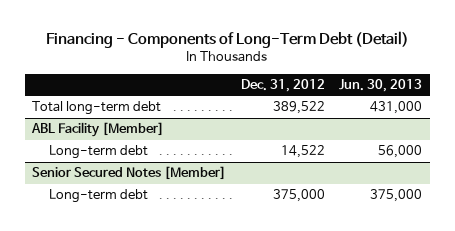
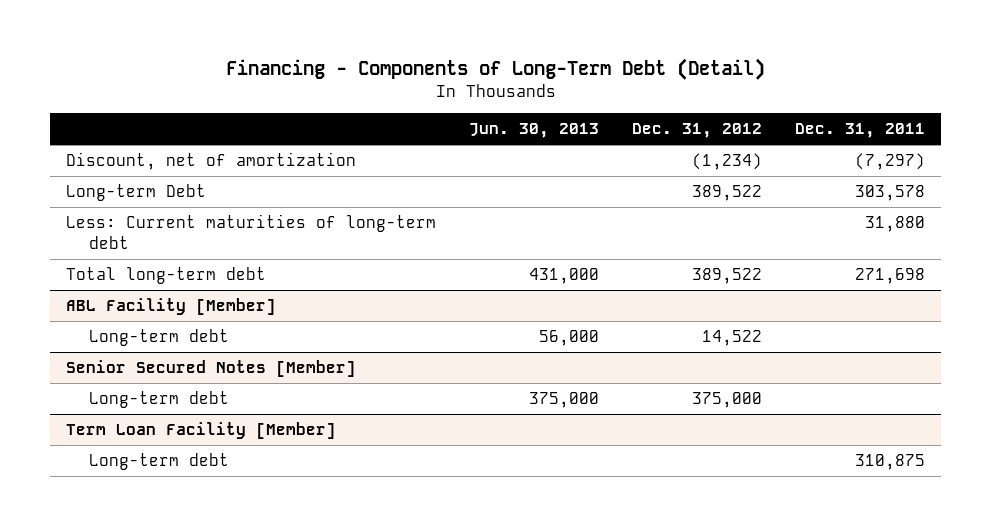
none -> [794,123,925,139] Dec. 31, 2011
none -> [66,152,357,171] Discount, net of amortization
none -> [66,184,207,202] Long-term Debt
none -> [66,214,437,249] Less: Current maturities of long-term debt
none -> [66,422,337,440] Term Loan Facility [Member]
none -> [89,453,230,471] Long-term debt

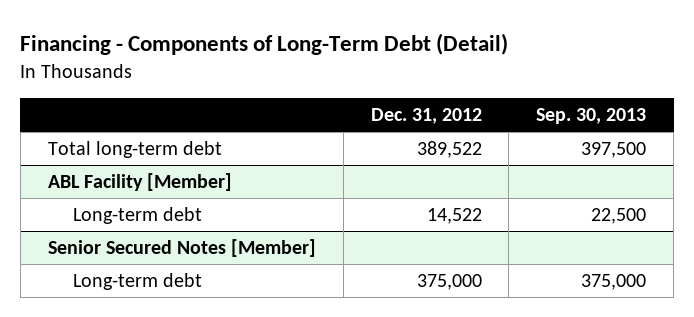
[469,123,600,139] Jun. 30, 2013 -> none
[794,123,925,139] Dec. 31, 2011 -> none
none -> [536,108,647,125] Sep. 30, 2013
[66,152,357,171] Discount, net of amortization -> none
[66,184,207,202] Long-term Debt -> none
[66,214,437,249] Less: Current maturities of long-term debt -> none
[66,422,337,440] Term Loan Facility [Member] -> none
[89,453,230,471] Long-term debt -> none

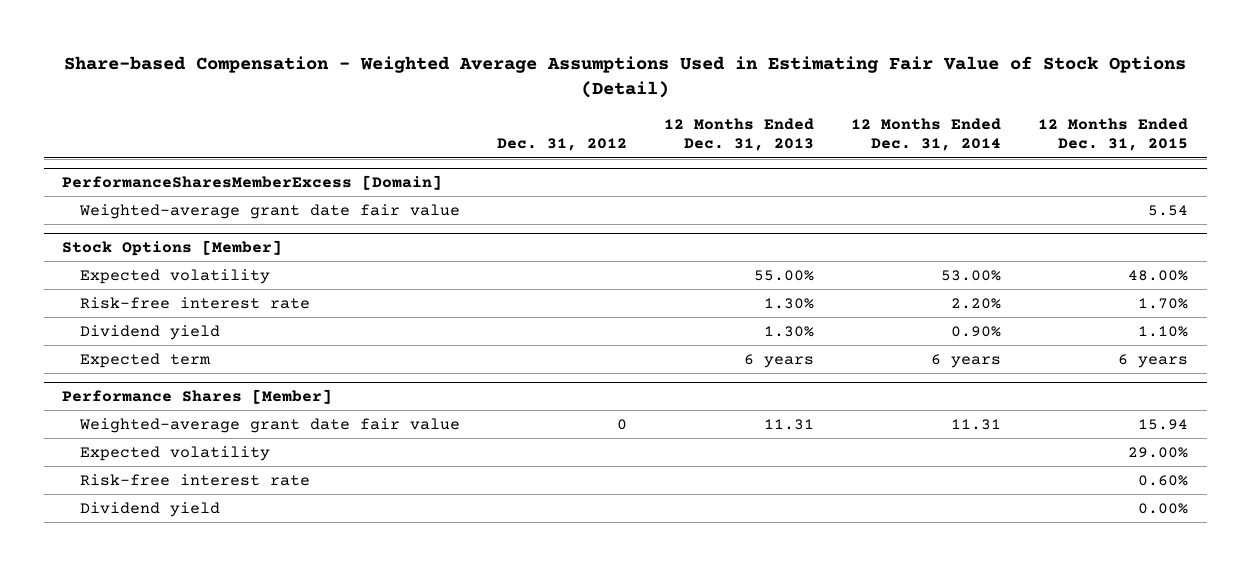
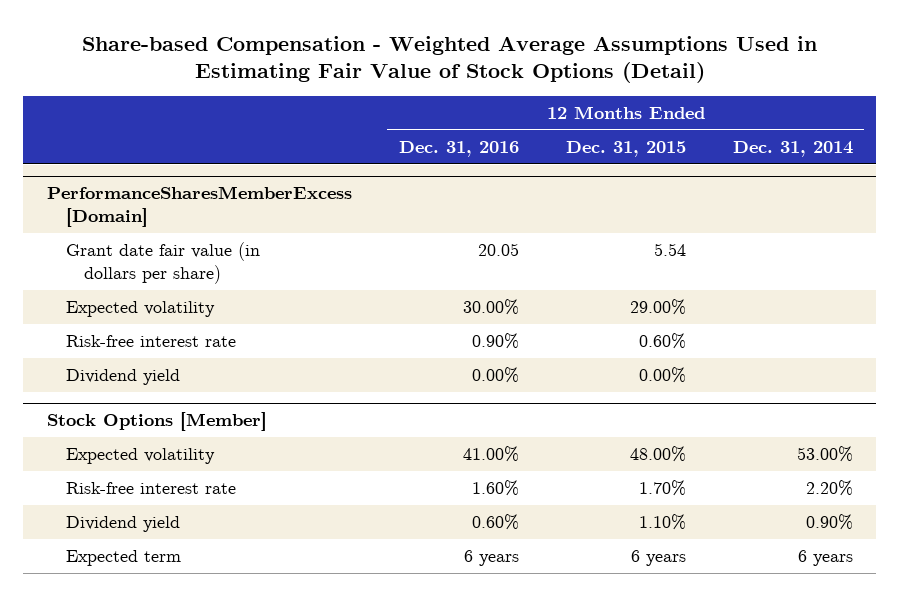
[496,138,627,152] Dec. 31, 2012 -> none
[664,118,815,152] 12 Months Ended Dec. 31, 2013 -> none
none -> [398,140,519,157] Dec. 31, 2016
[78,203,460,219] Weighted-average grant date fair value -> [65,242,260,284] Grant date fair value (in dollars per share)
none -> [65,301,215,318] Expected volatility
none -> [65,335,236,348] Risk-free interest rate
none -> [65,369,180,386] Dividend yield
[62,389,333,405] Performance Shares [Member] -> none
[78,417,460,433] Weighted-average grant date fair value -> none
[79,445,270,461] Expected volatility -> none
[79,473,310,486] Risk-free interest rate -> none
[79,501,220,517] Dividend yield -> none

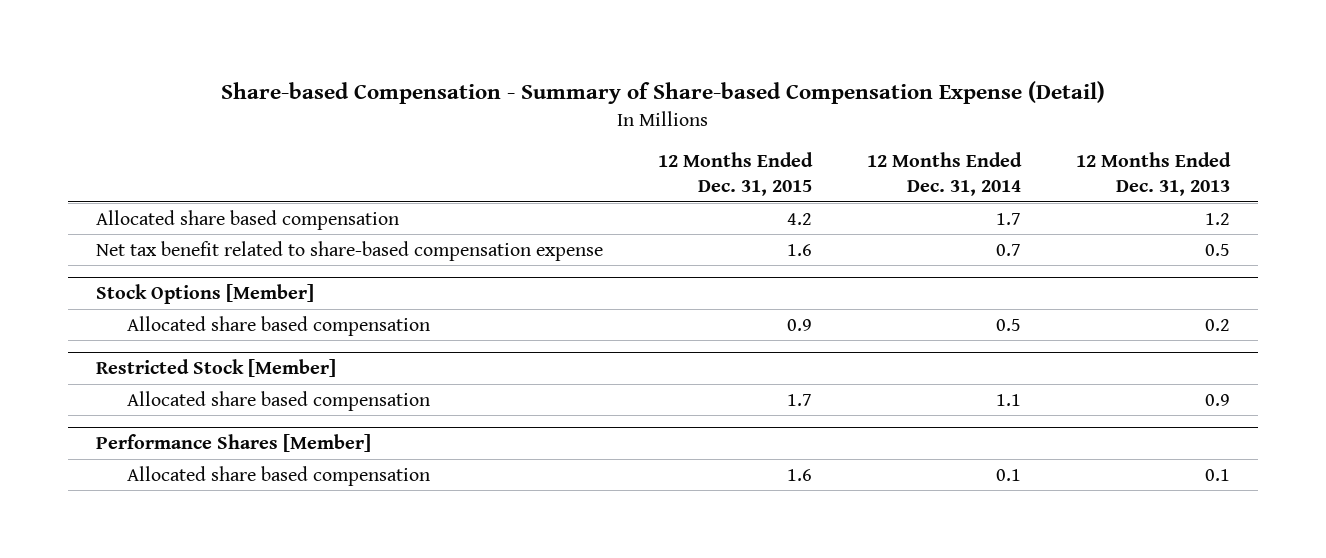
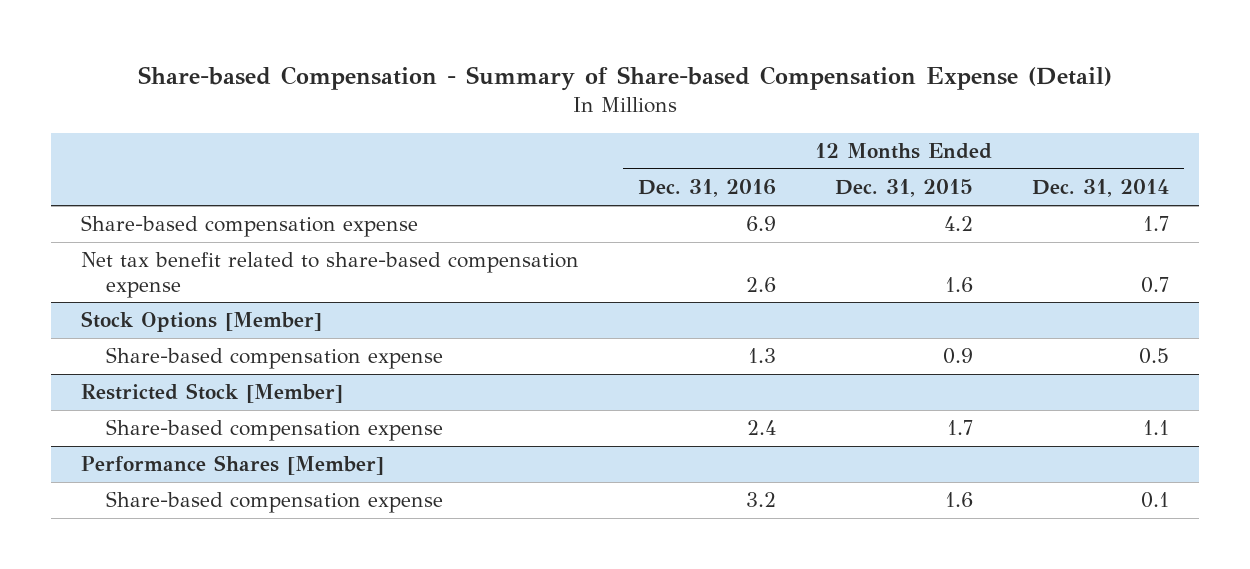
[1076,152,1232,197] 12 Months Ended Dec. 31, 2013 -> none
none -> [638,179,777,198] Dec. 31, 2016
[95,209,399,230] Allocated share based compensation -> [80,215,418,238] Share-based compensation expense
[127,315,431,336] Allocated share based compensation -> [106,347,444,370] Share-based compensation expense
[127,390,431,411] Allocated share based compensation -> [106,419,444,442] Share-based compensation expense
[127,465,431,486] Allocated share based compensation -> [106,491,444,514] Share-based compensation expense

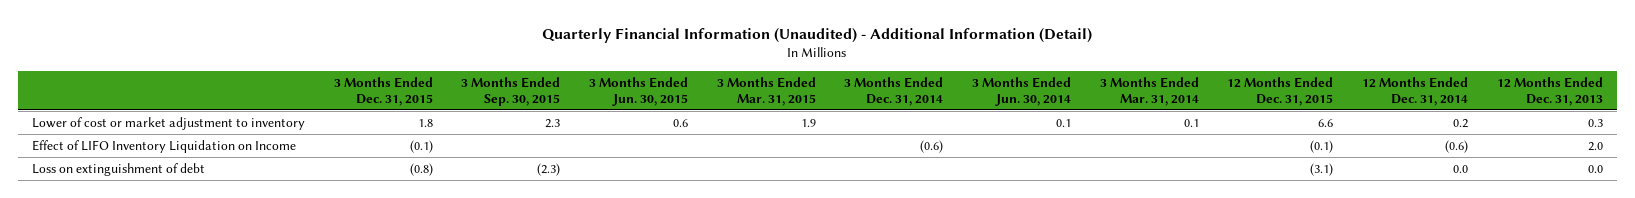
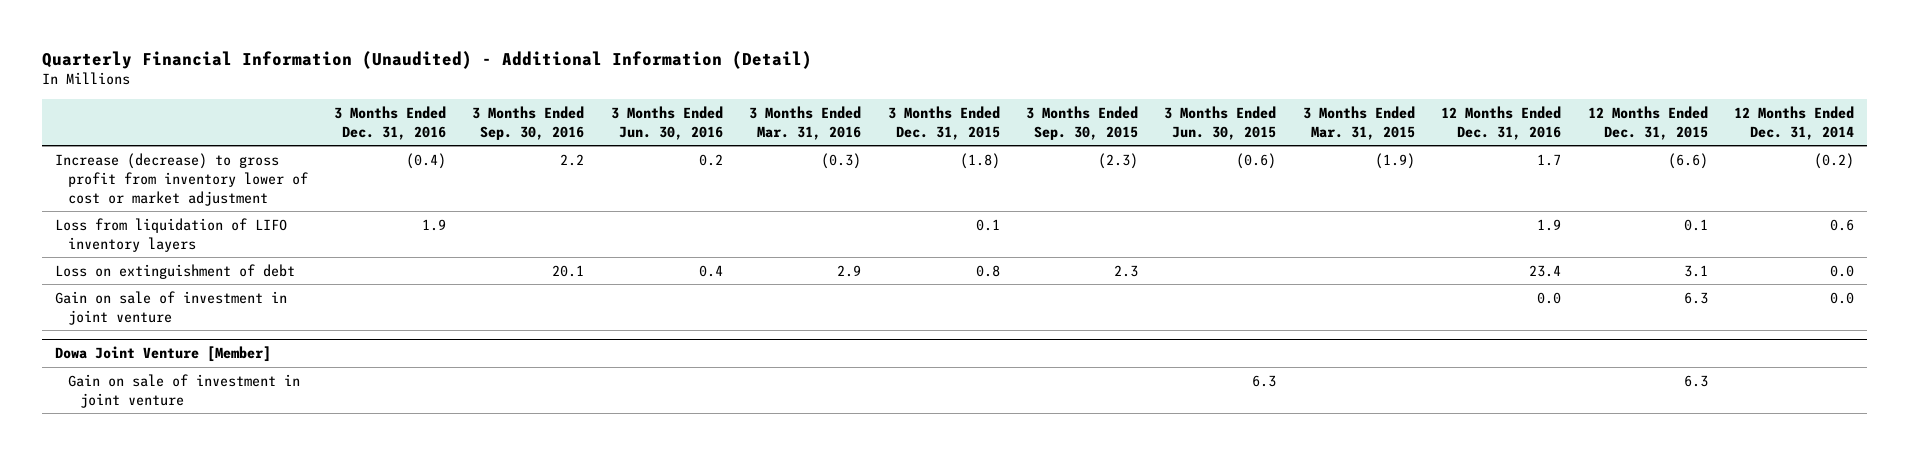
[844,76,944,106] 3 Months Ended Dec. 31, 2014 -> none
[972,76,1072,106] 3 Months Ended Jun. 30, 2014 -> none
[1099,76,1199,106] 3 Months Ended Mar. 31, 2014 -> none
[1496,76,1603,106] 12 Months Ended Dec. 31, 2013 -> none
none -> [334,105,447,140] 3 Months Ended Dec. 31, 2016
none -> [472,105,585,140] 3 Months Ended Sep. 30, 2016
none -> [610,105,723,140] 3 Months Ended Jun. 30, 2016
none -> [749,105,862,140] 3 Months Ended Mar. 31, 2016
none -> [1441,105,1562,140] 12 Months Ended Dec. 31, 2016
[32,116,306,130] Lower of cost or market adjustment to inventory -> [55,152,308,206] Increase (decrease) to gross profit from inventory lower of cost or market adjustment
[417,118,433,127] 1.8 -> [959,152,1000,169] (1.8)
[545,118,561,128] 2.3 -> [1097,152,1138,169] (2.3)
[673,118,689,127] 0.6 -> [1236,152,1277,169] (0.6)
[800,118,816,127] 1.9 -> [1374,152,1415,169] (1.9)
[1318,118,1334,127] 6.6 -> [1667,152,1708,169] (6.6)
[1453,118,1469,128] 0.2 -> [1813,152,1854,169] (0.2)
[32,139,297,153] Effect of LIFO Inventory Liquidation on Income -> [55,217,288,252] Loss from liquidation of LIFO inventory layers
[409,139,433,153] (0.1) -> [975,218,1000,231] 0.1
[1310,139,1334,153] (0.1) -> [1683,218,1708,231] 0.1
[1445,139,1469,153] (0.6) -> [1829,218,1854,231] 0.6
[409,162,433,176] (0.8) -> [975,264,1000,277] 0.8
[537,162,561,176] (2.3) -> [1113,264,1138,277] 2.3
[1310,162,1334,176] (3.1) -> [1683,264,1708,277] 3.1
none -> [55,290,288,325] Gain on sale of investment in joint venture
none -> [55,346,272,363] Dowa Joint Venture [Member]
none -> [67,373,300,408] Gain on sale of investment in joint venture

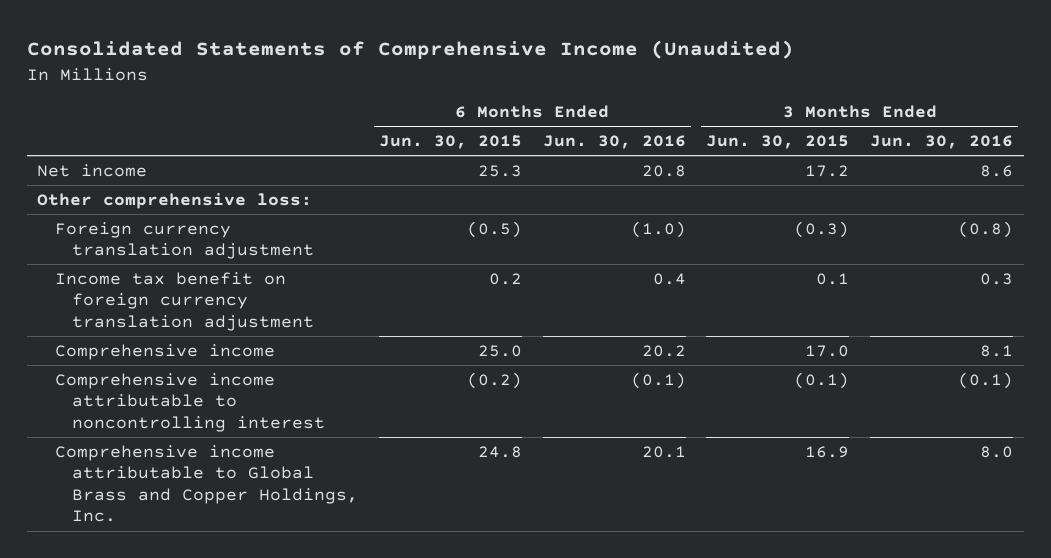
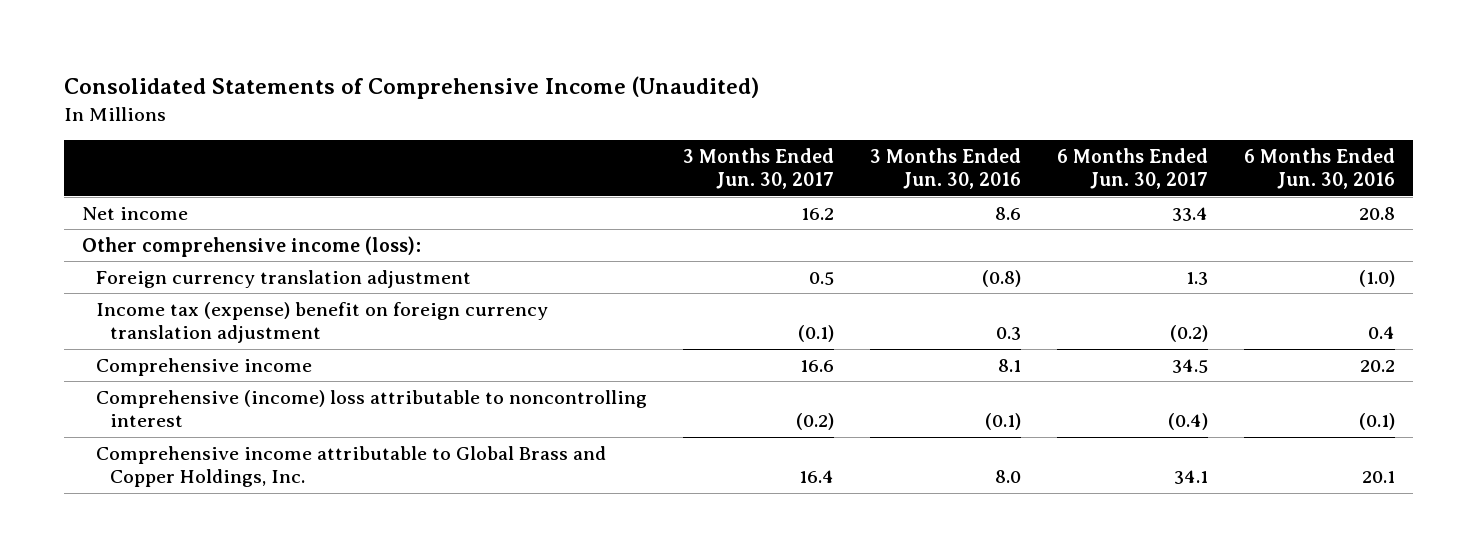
[378,135,522,150] Jun. 30, 2015 -> none
[706,135,850,150] Jun. 30, 2015 -> none
none -> [682,147,834,190] 3 Months Ended Jun. 30, 2017
none -> [1056,147,1208,190] 6 Months Ended Jun. 30, 2017
[37,192,313,209] Other comprehensive loss: -> [82,235,422,257] Other comprehensive income (loss):
[54,271,314,331] Income tax benefit on foreign currency translation adjustment -> [95,301,548,344] Income tax (expense) benefit on foreign currency translation adjustment
[54,372,325,432] Comprehensive income attributable to noncontrolling interest -> [95,389,647,428] Comprehensive (income) loss attributable to noncontrolling interest

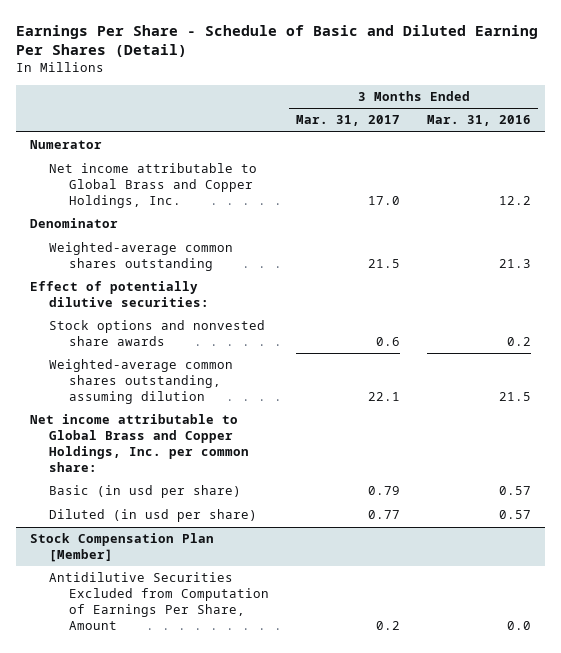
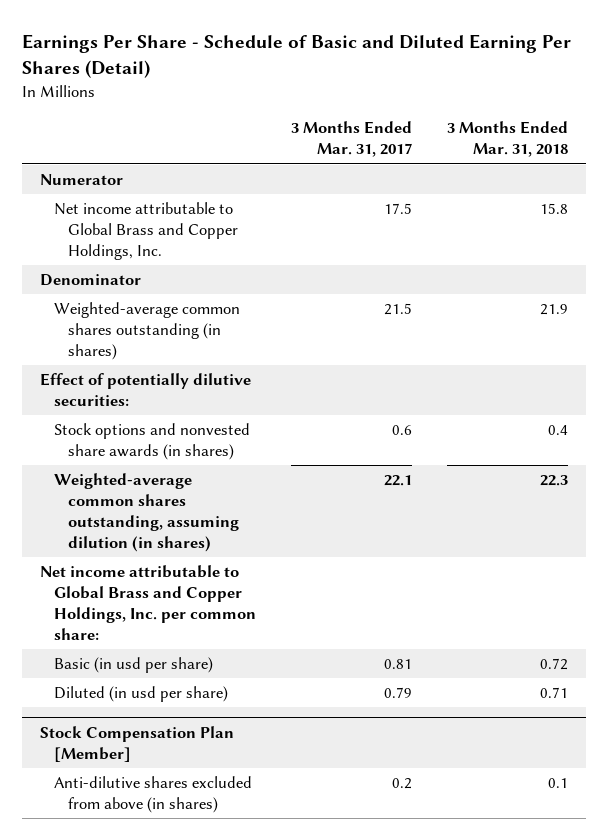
[427,115,532,127] Mar. 31, 2016 -> none
none -> [447,121,569,158] 3 Months Ended Mar. 31, 2018
[367,196,400,206] 17.0 -> [384,203,413,215] 17.5
[49,242,234,272] Weighted-average common shares outstanding -> [54,302,241,361] Weighted-average common shares outstanding (in shares)
[49,320,266,347] Stock options and nonvested share awards -> [54,423,251,461] Stock options and nonvested share awards (in shares)
[49,359,234,405] Weighted-average common shares outstanding, assuming dilution -> [54,473,240,553] Weighted-average common shares outstanding, assuming dilution (in shares)
[367,486,400,496] 0.79 -> [384,659,413,670] 0.81
[367,510,400,520] 0.77 -> [384,687,413,699] 0.79
[49,572,269,630] Antidilutive Securities Excluded from Computation of Earnings Per Share, Amount -> [54,776,253,814] Anti-dilutive shares excluded from above (in shares)

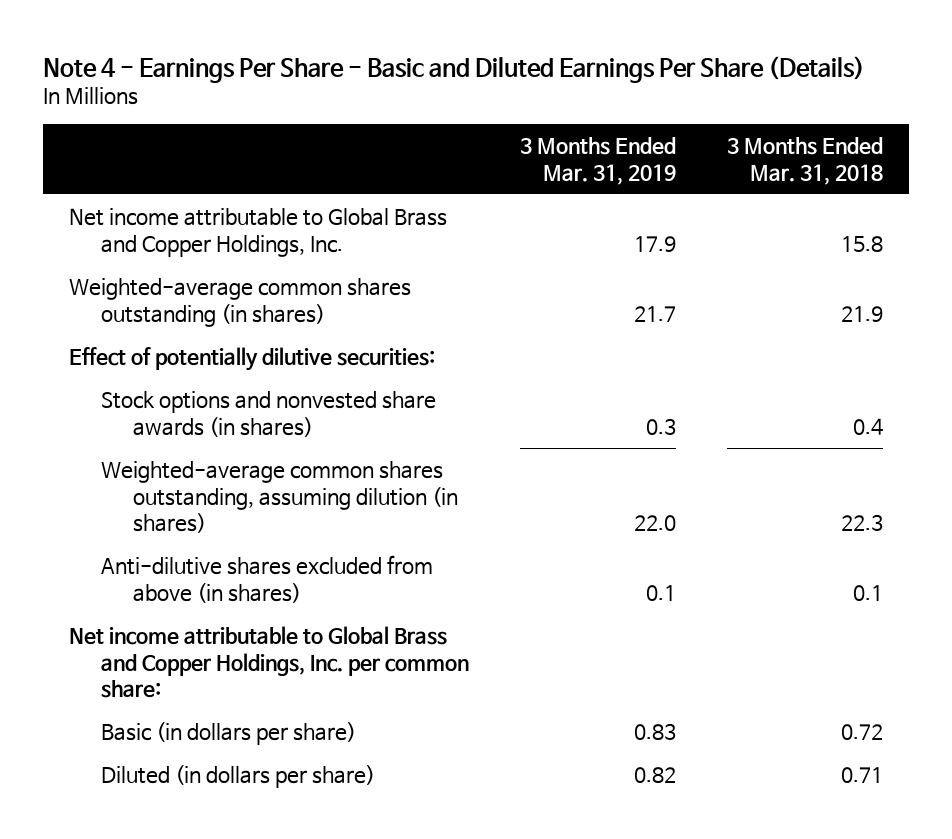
[22,34,572,79] Earnings Per Share - Schedule of Basic and Diluted Earning Per Shares (Detail) -> [43,55,866,83] Note 4 - Earnings Per Share - Basic and Diluted Earnings Per Share (Details)
[291,121,413,158] 3 Months Ended Mar. 31, 2017 -> none
none -> [520,137,677,185] 3 Months Ended Mar. 31, 2019
[39,174,123,186] Numerator -> none
[39,274,141,287] Denominator -> none
[54,657,214,674] Basic (in usd per share) -> none
[54,686,229,703] Diluted (in usd per share) -> none
[39,725,234,762] Stock Compensation Plan [Member] -> none
[39,565,257,641] Net income attributable to Global Brass and Copper Holdings, Inc. per common share: -> [69,625,469,699] Net income attributable to Global Brass and Copper Holdings, Inc. per common share:
none -> [100,721,356,745] Basic (in dollars per share)
none -> [100,764,375,788] Diluted (in dollars per share)

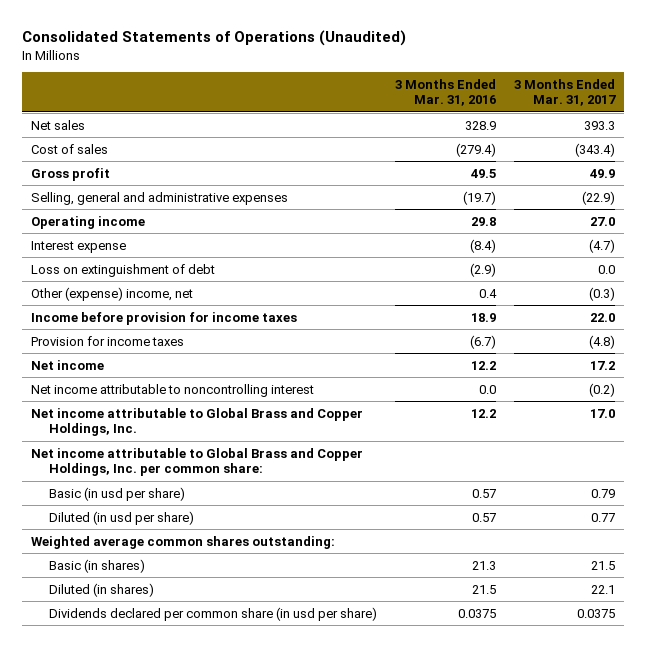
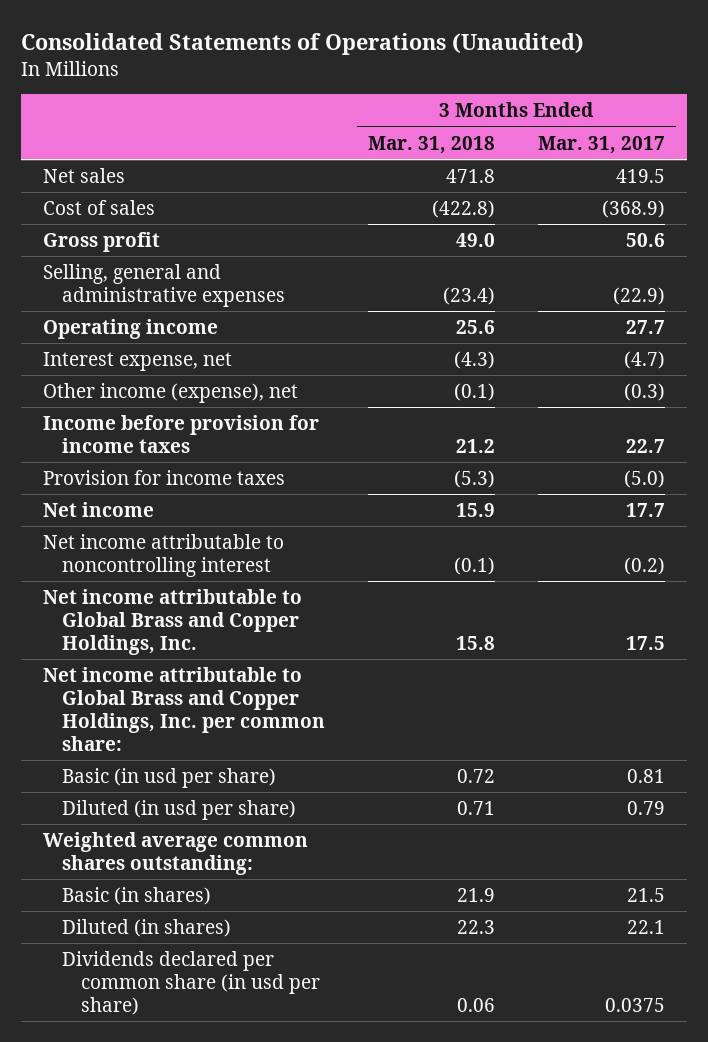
[394,79,496,107] 3 Months Ended Mar. 31, 2016 -> none
none -> [367,135,495,154] Mar. 31, 2018
[583,120,615,130] 393.3 -> [616,168,666,183] 419.5
[574,142,615,157] (343.4) -> [602,199,666,218] (368.9)
[589,168,615,178] 49.9 -> [626,232,666,247] 50.6
[31,263,216,277] Loss on extinguishment of debt -> none
[589,216,615,226] 27.0 -> [626,319,666,334] 27.7
[31,240,127,253] Interest expense -> [42,351,232,371] Interest expense, net
[31,286,194,301] Other (expense) income, net -> [42,382,298,403] Other income (expense), net
[589,312,615,322] 22.0 -> [626,438,666,453] 22.7
[588,334,615,349] (4.8) -> [624,469,666,488] (5.0)
[589,360,615,370] 17.2 -> [626,502,666,517] 17.7
[589,408,615,418] 17.0 -> [626,635,666,650] 17.5
[590,488,615,498] 0.79 -> [627,768,666,783] 0.81
[590,512,615,522] 0.77 -> [627,800,666,815] 0.79

